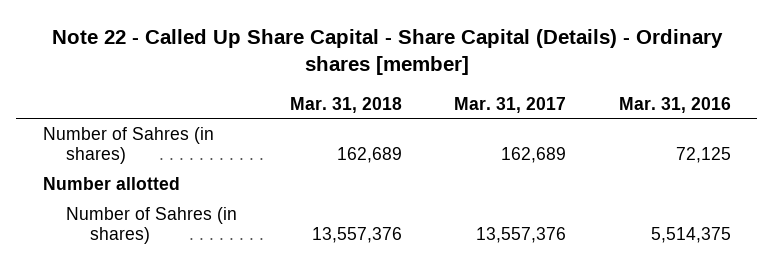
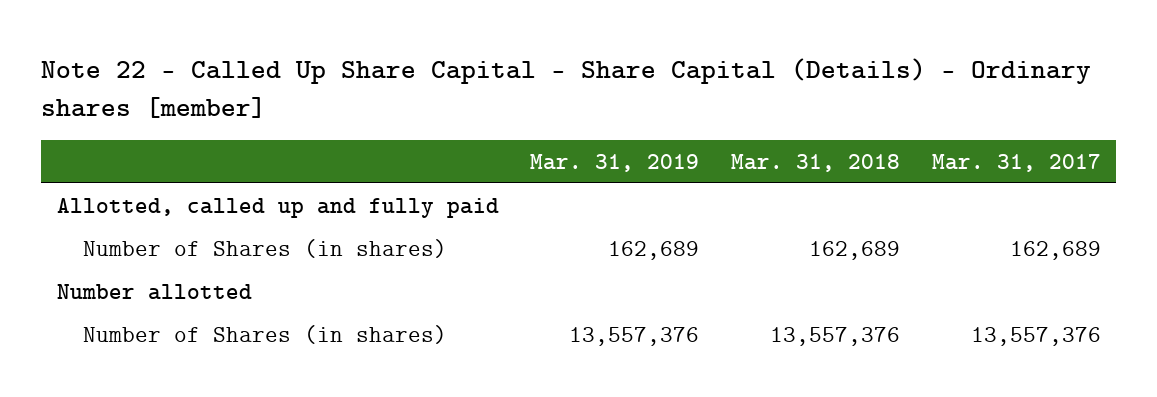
[618,96,731,113] Mar. 31, 2016 -> none
none -> [530,153,700,172] Mar. 31, 2019
none -> [56,197,499,218] Allotted, called up and fully paid
[42,126,214,165] Number of Sahres (in shares) -> [83,238,448,258] Number of Shares (in shares)
[66,206,238,245] Number of Sahres (in shares) -> [83,324,448,344] Number of Shares (in shares)

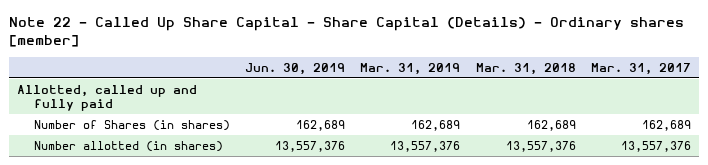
none -> [244,62,345,75] Jun. 30, 2019
[56,283,252,300] Number allotted -> none
[83,324,448,344] Number of Shares (in shares) -> [33,140,223,152] Number allotted (in shares)

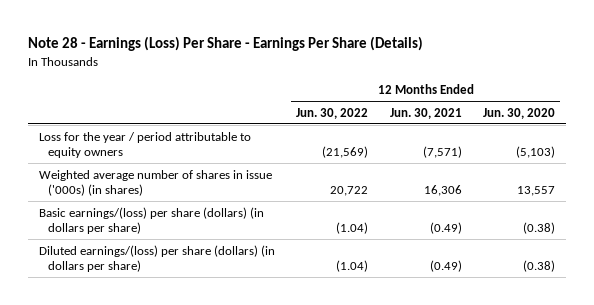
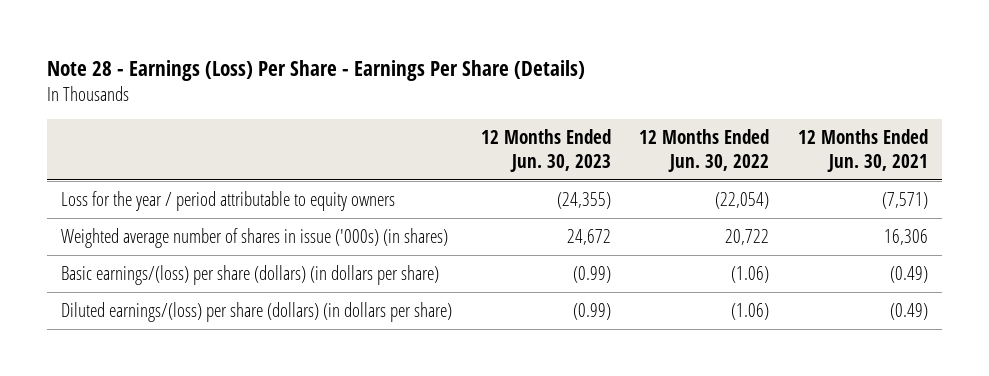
[483,107,556,119] Jun. 30, 2020 -> none
none -> [480,129,611,172] 12 Months Ended Jun. 30, 2023
[322,145,369,158] (21,569) -> [715,191,770,209] (22,054)
[336,221,369,234] (1.04) -> [731,265,770,283] (1.06)
[336,259,369,272] (1.04) -> [731,302,770,320] (1.06)

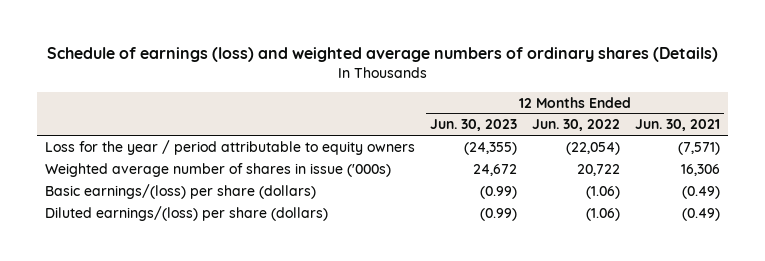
[47,59,586,81] Note 28 - Earnings (Loss) Per Share - Earnings Per Share (Details) -> [46,47,718,63] Schedule of earnings (loss) and weighted average numbers of ordinary shares (Details)
[61,227,449,248] Weighted average number of shares in issue ('000s) (in shares) -> [44,162,391,177] Weighted average number of shares in issue ('000s)
[61,264,440,285] Basic earnings/(loss) per share (dollars) (in dollars per share) -> [44,183,316,199] Basic earnings/(loss) per share (dollars)
[61,301,453,322] Diluted earnings/(loss) per share (dollars) (in dollars per share) -> [44,205,328,221] Diluted earnings/(loss) per share (dollars)

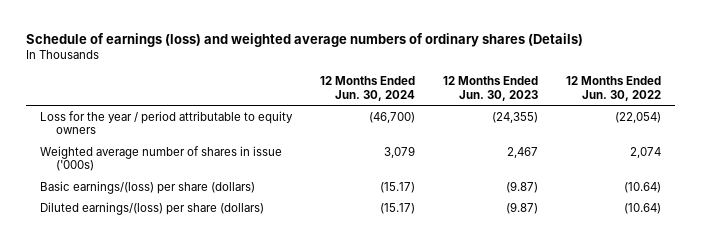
[635,119,721,132] Jun. 30, 2021 -> none
none -> [320,76,416,101] 12 Months Ended Jun. 30, 2024
[473,163,518,176] 24,672 -> [507,146,539,158] 2,467
[577,163,621,176] 20,722 -> [629,146,661,158] 2,074
[480,185,518,199] (0.99) -> [506,180,539,193] (9.87)
[586,185,621,199] (1.06) -> [623,181,661,193] (10.64)
[480,207,518,221] (0.99) -> [506,201,539,214] (9.87)
[586,207,621,221] (1.06) -> [623,202,661,214] (10.64)

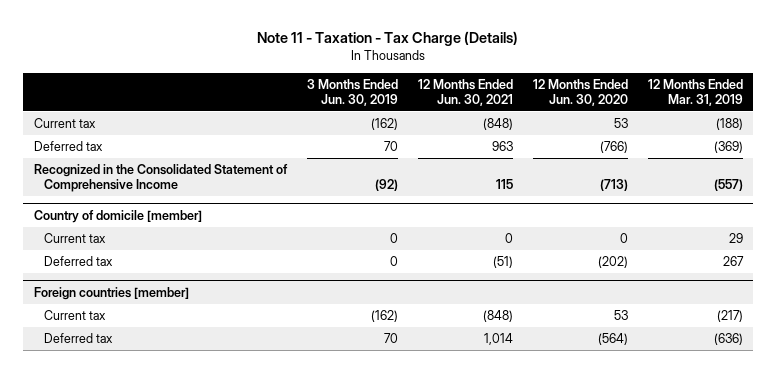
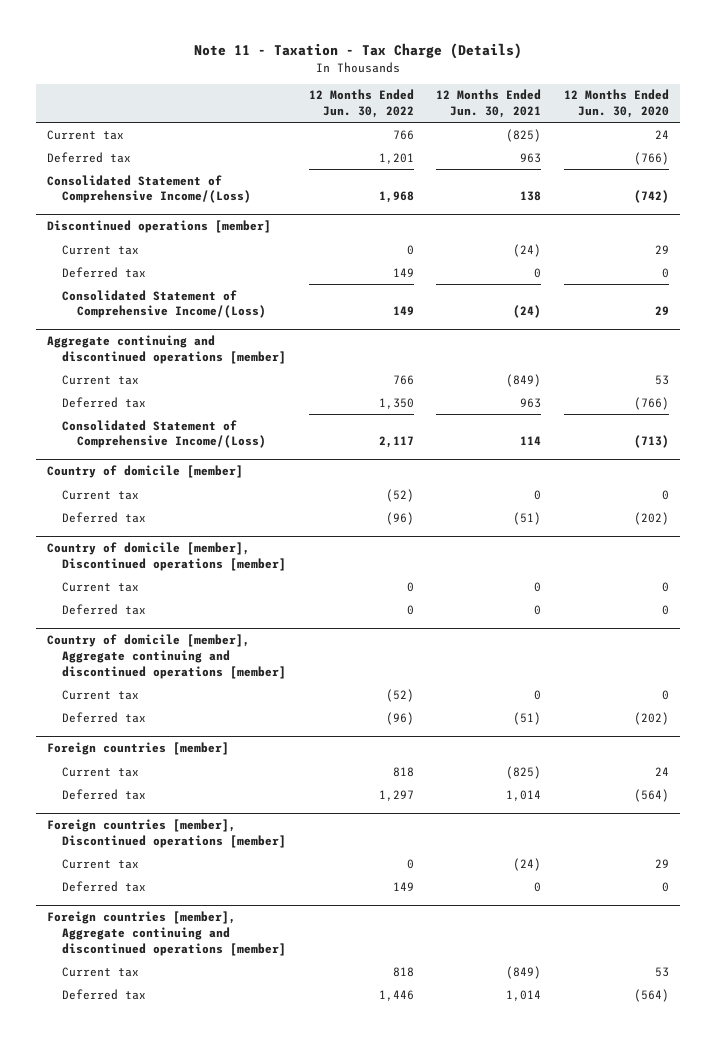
[306,78,398,106] 3 Months Ended Jun. 30, 2019 -> none
[647,78,743,106] 12 Months Ended Mar. 31, 2019 -> none
none -> [308,89,414,119] 12 Months Ended Jun. 30, 2022
[482,118,513,131] (848) -> [506,128,542,142] (825)
[613,118,628,129] 53 -> [655,129,670,139] 24
[33,164,288,193] Recognized in the Consolidated Statement of Comprehensive Income -> [47,174,252,204] Consolidated Statement of Comprehensive Income/(Loss)
[495,179,513,190] 115 -> [520,191,542,202] 138
[599,179,628,192] (713) -> [634,190,670,204] (742)
none -> [47,220,272,234] Discontinued operations [member]
none -> [62,244,140,255] Current tax
none -> [62,266,147,278] Deferred tax
none -> [62,289,267,319] Consolidated Statement of Comprehensive Income/(Loss)
none -> [47,335,287,365] Aggregate continuing and discontinued operations [member]
none -> [62,374,140,385] Current tax
none -> [62,396,147,408] Deferred tax
none -> [62,419,267,449] Consolidated Statement of Comprehensive Income/(Loss)
none -> [47,542,287,572] Country of domicile [member], Discontinued operations [member]
none -> [62,581,140,592] Current tax
none -> [62,603,147,615] Deferred tax
none -> [47,634,287,679] Country of domicile [member], Aggregate continuing and discontinued operations [member]
none -> [62,689,140,700] Current tax
none -> [62,711,147,723] Deferred tax
[482,310,513,323] (848) -> [506,765,542,779] (825)
[613,310,628,321] 53 -> [655,766,670,776] 24
none -> [47,819,287,849] Foreign countries [member], Discontinued operations [member]
none -> [62,858,140,869] Current tax
none -> [62,880,147,892] Deferred tax
none -> [47,911,287,956] Foreign countries [member], Aggregate continuing and discontinued operations [member]
none -> [62,966,140,977] Current tax
none -> [62,988,147,1000] Deferred tax

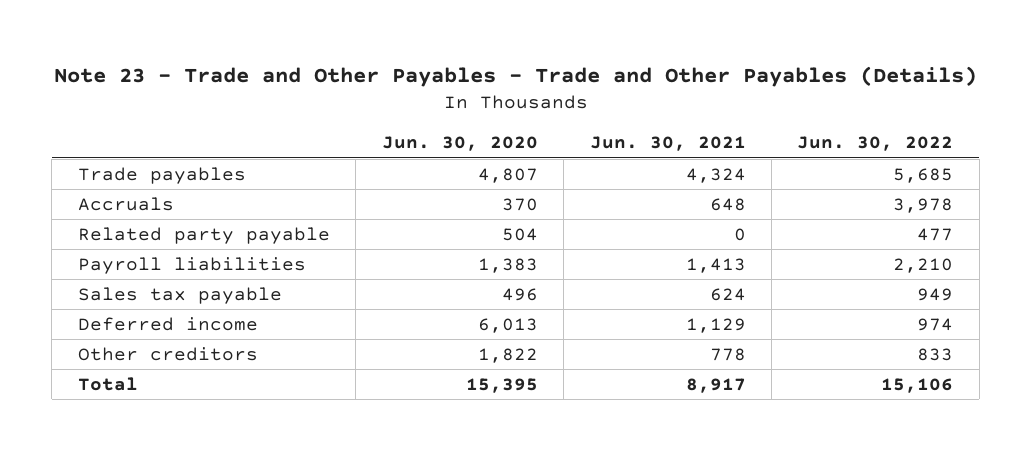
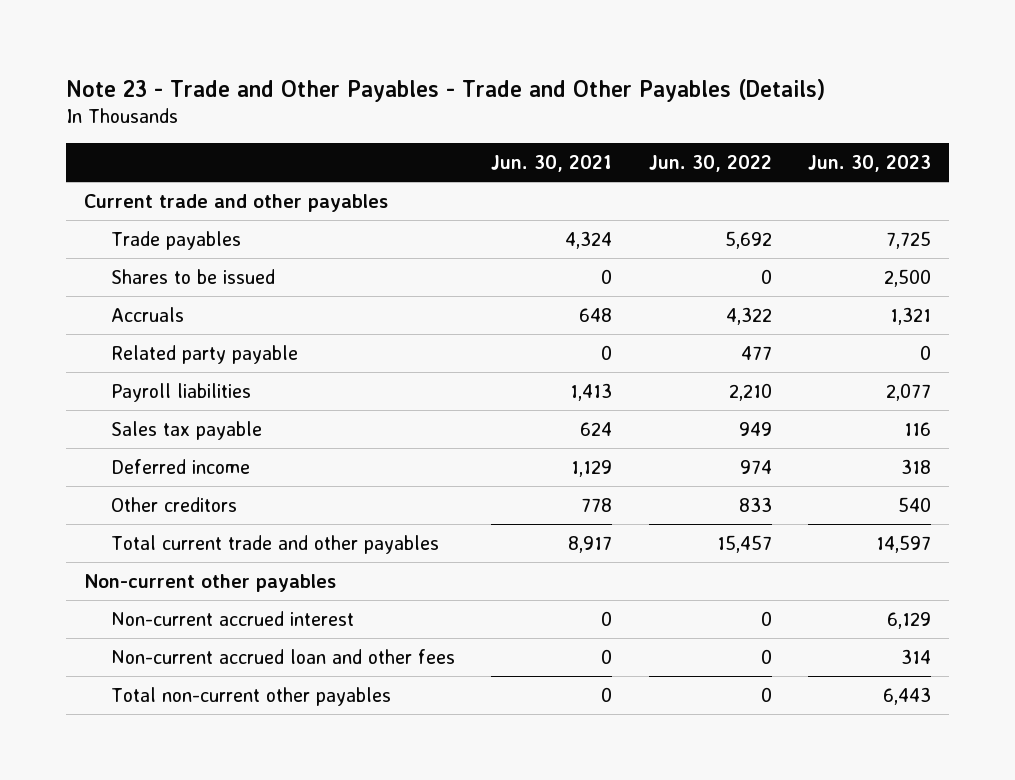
[381,136,538,152] Jun. 30, 2020 -> none
none -> [807,155,931,173] Jun. 30, 2023
none -> [84,193,389,212] Current trade and other payables
[893,167,954,183] 5,685 -> [724,230,772,249] 5,692
none -> [110,268,275,284] Shares to be issued
[893,197,954,213] 3,978 -> [725,306,772,325] 4,322
[77,376,138,391] Total -> none
none -> [110,534,439,554] Total current trade and other payables
none -> [84,573,337,592] Non-current other payables
none -> [110,610,354,626] Non-current accrued interest
none -> [110,648,455,664] Non-current accrued loan and other fees
none -> [110,686,391,706] Total non-current other payables

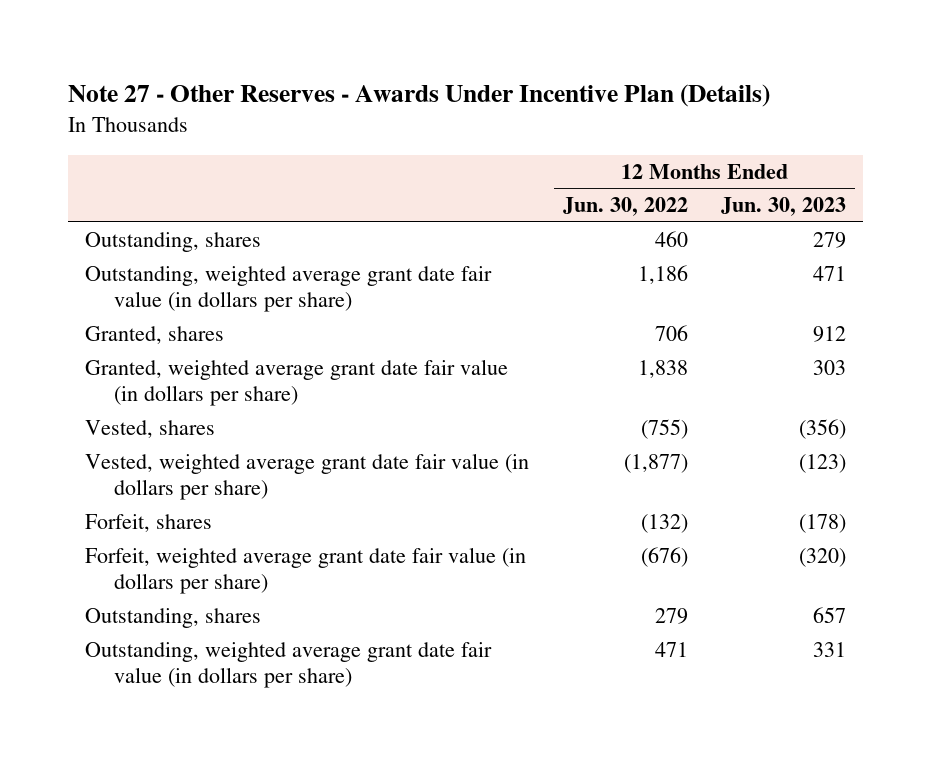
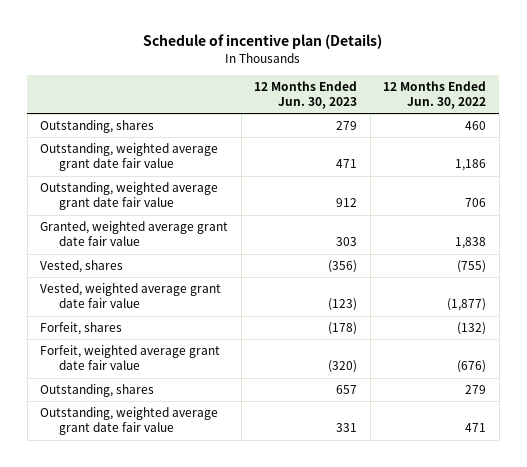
[67,84,770,108] Note 27 - Other Reserves - Awards Under Incentive Plan (Details) -> [143,34,383,50] Schedule of incentive plan (Details)
[84,266,492,313] Outstanding, weighted average grant date fair value (in dollars per share) -> [40,143,219,172] Outstanding, weighted average grant date fair value
[84,326,224,345] Granted, shares -> [40,182,219,211] Outstanding, weighted average grant date fair value
[84,359,508,407] Granted, weighted average grant date fair value (in dollars per share) -> [40,221,229,247] Granted, weighted average grant date fair value
[84,453,529,501] Vested, weighted average grant date fair value (in dollars per share) -> [40,283,222,309] Vested, weighted average grant date fair value
[84,547,526,595] Forfeit, weighted average grant date fair value (in dollars per share) -> [40,345,221,371] Forfeit, weighted average grant date fair value
[84,642,492,689] Outstanding, weighted average grant date fair value (in dollars per share) -> [40,407,219,436] Outstanding, weighted average grant date fair value

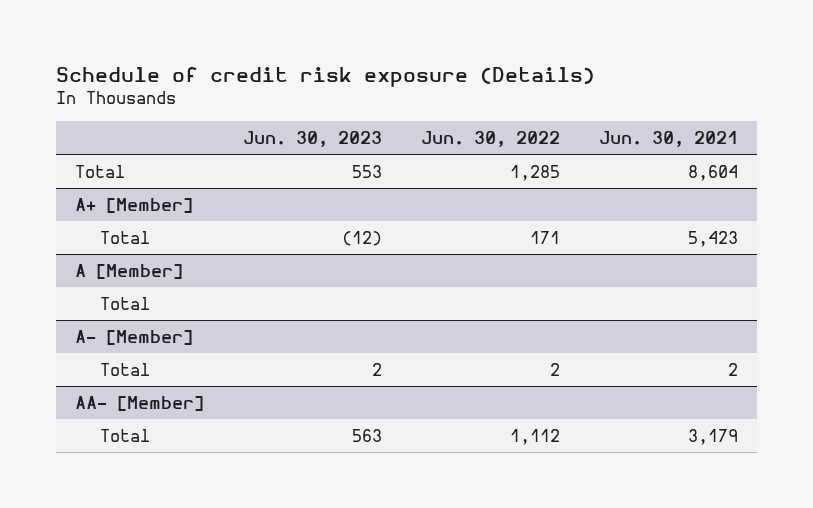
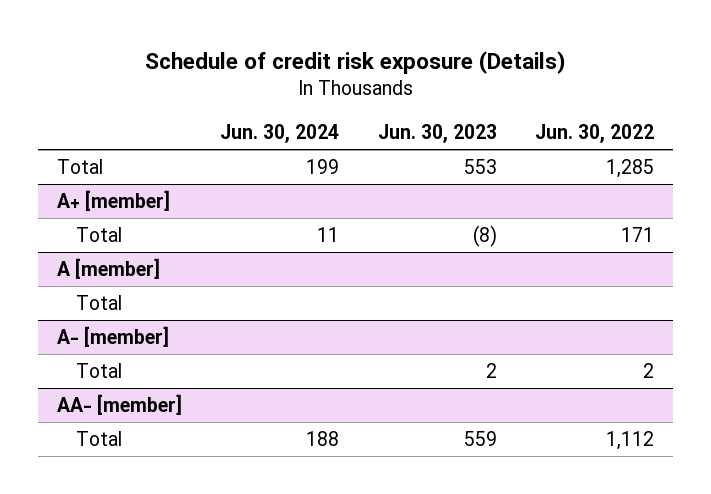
[598,131,738,148] Jun. 30, 2021 -> none
none -> [220,123,340,143] Jun. 30, 2024
[75,198,194,214] A+ [Member] -> [57,190,171,212] A+ [member]
[342,231,383,247] (12) -> [472,225,497,248] (8)
[75,264,184,280] A [Member] -> [57,258,161,280] A [member]
[75,330,194,346] A- [Member] -> [57,326,170,348] A- [member]
[75,396,205,412] AA- [Member] -> [57,394,183,416] AA- [member]
[352,429,383,443] 563 -> [463,431,497,447] 559

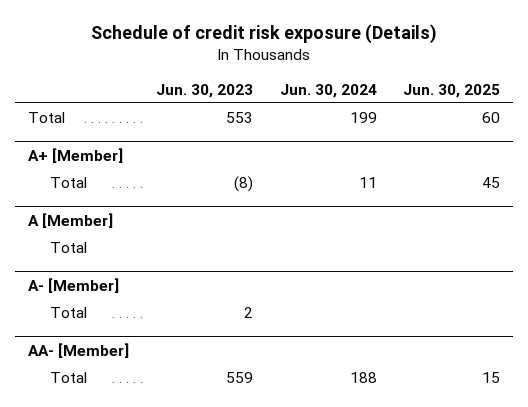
[534,123,654,143] Jun. 30, 2022 -> none
none -> [403,83,501,98] Jun. 30, 2025
[57,190,171,212] A+ [member] -> [28,147,124,163] A+ [Member]
[57,258,161,280] A [member] -> [28,212,114,228] A [Member]
[57,326,170,348] A- [member] -> [28,277,120,293] A- [Member]
[57,394,183,416] AA- [member] -> [28,342,130,358] AA- [Member]

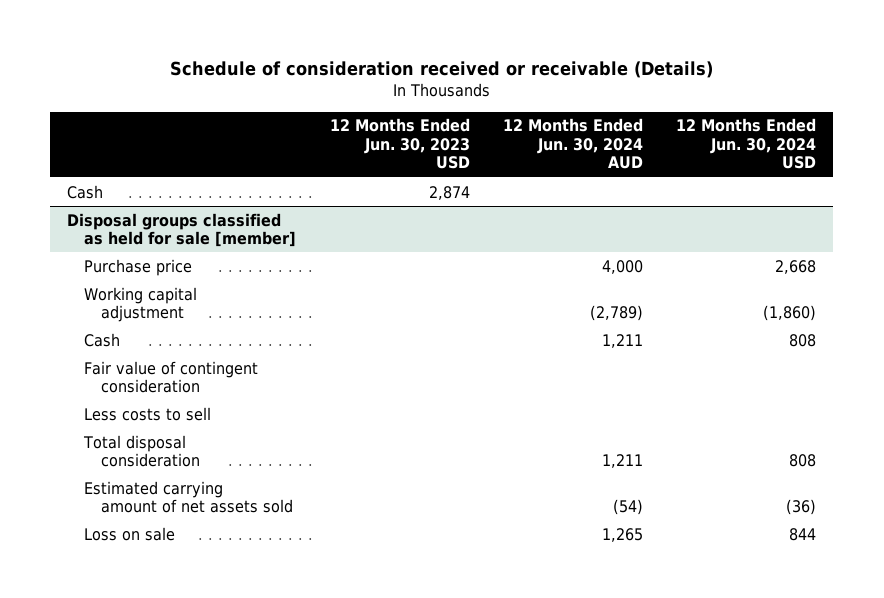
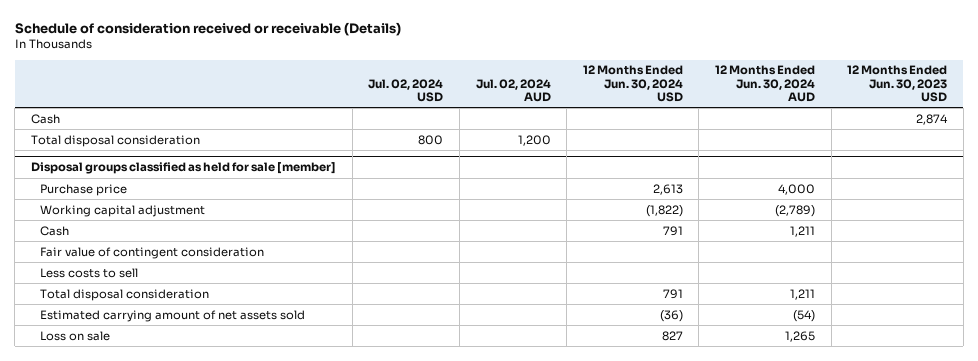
none -> [368,78,444,102] Jul. 02, 2024 USD
none -> [475,78,551,102] Jul. 02, 2024 AUD
none -> [30,134,200,147] Total disposal consideration
[775,259,817,274] 2,668 -> [652,183,683,195] 2,613
[763,305,817,322] (1,860) -> [645,204,683,217] (1,822)
[789,333,817,347] 808 -> [662,225,683,236] 791
[789,454,817,468] 808 -> [662,288,683,299] 791
[789,527,817,541] 844 -> [661,330,683,341] 827

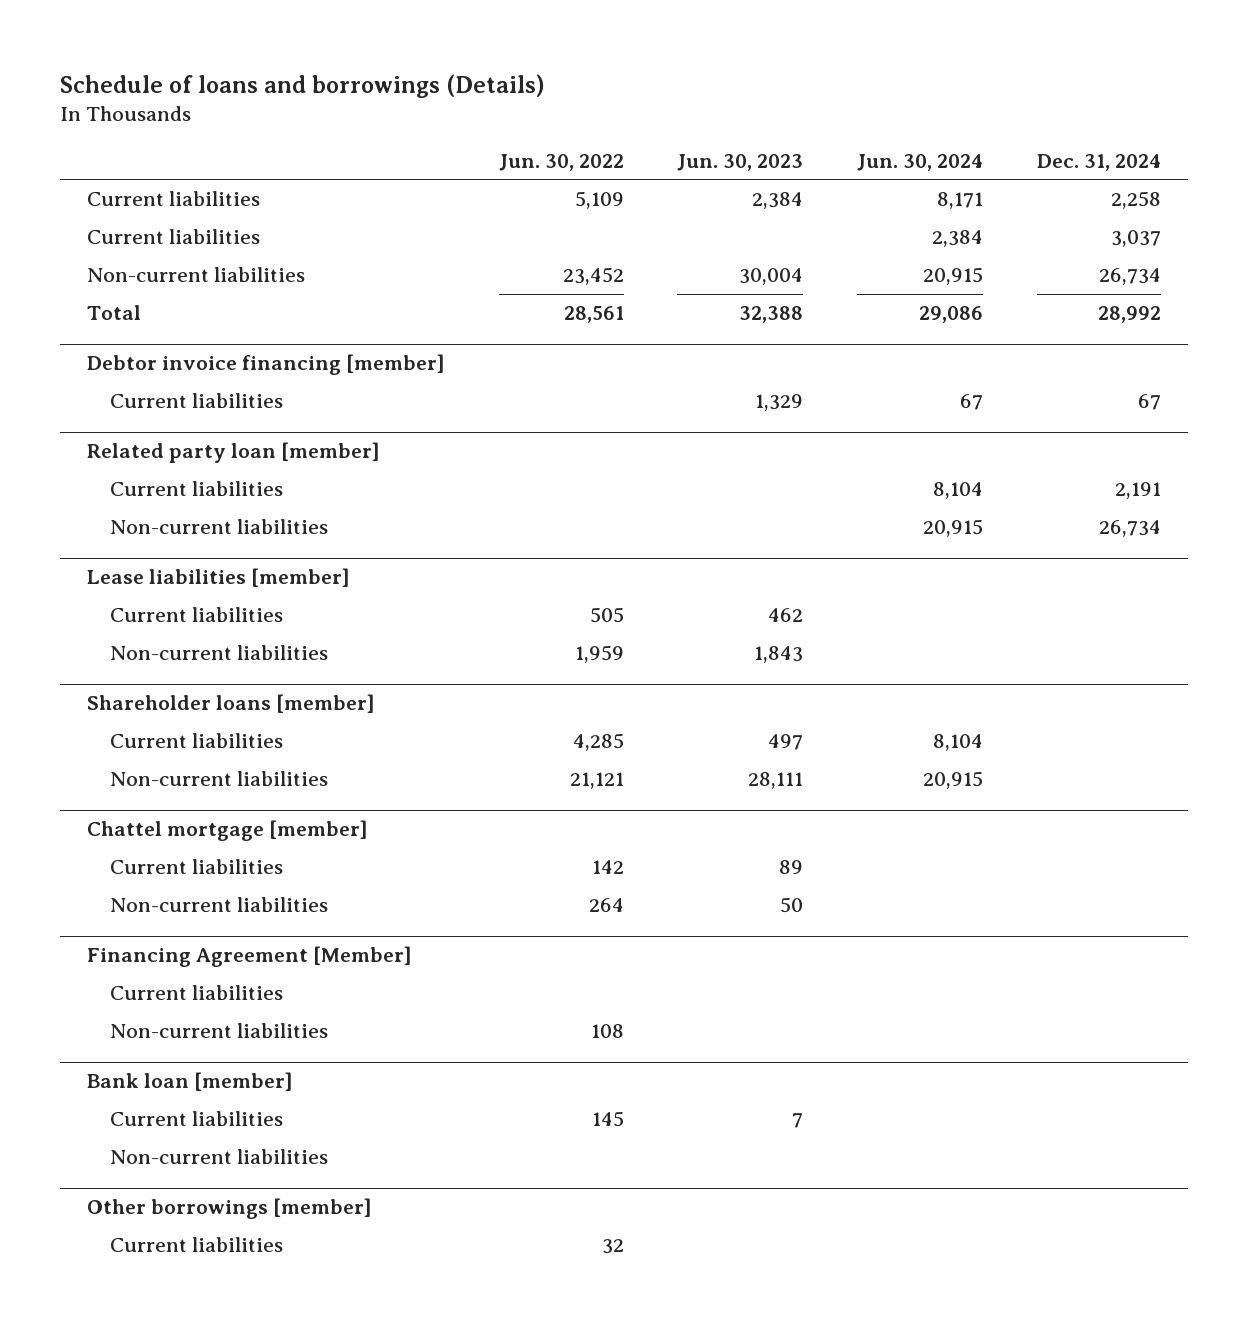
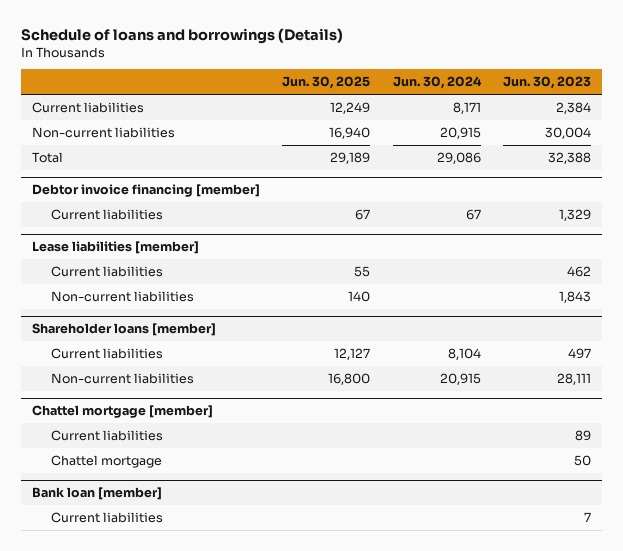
[498,153,624,171] Jun. 30, 2022 -> none
[1036,153,1161,171] Dec. 31, 2024 -> none
none -> [282,76,371,90] Jun. 30, 2025
[87,229,261,245] Current liabilities -> none
[87,442,381,464] Related party loan [member] -> none
[110,481,284,497] Current liabilities -> none
[110,519,329,535] Non-current liabilities -> none
[110,897,329,913] Non-current liabilities -> none
[87,946,413,968] Financing Agreement [Member] -> none
[110,985,284,1001] Current liabilities -> none
[110,1023,329,1039] Non-current liabilities -> none
none -> [51,454,163,468] Chattel mortgage
[110,1149,329,1165] Non-current liabilities -> none
[87,1198,373,1220] Other borrowings [member] -> none
[110,1237,284,1253] Current liabilities -> none

